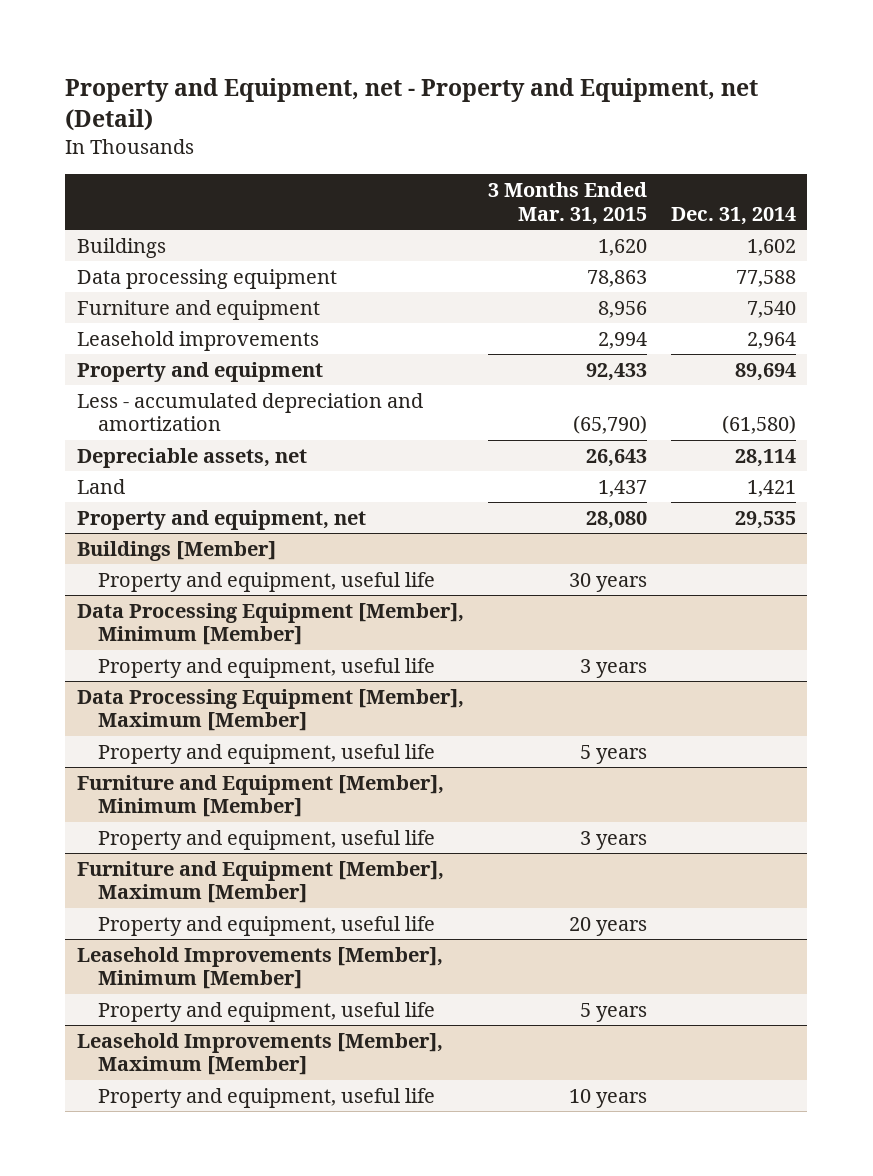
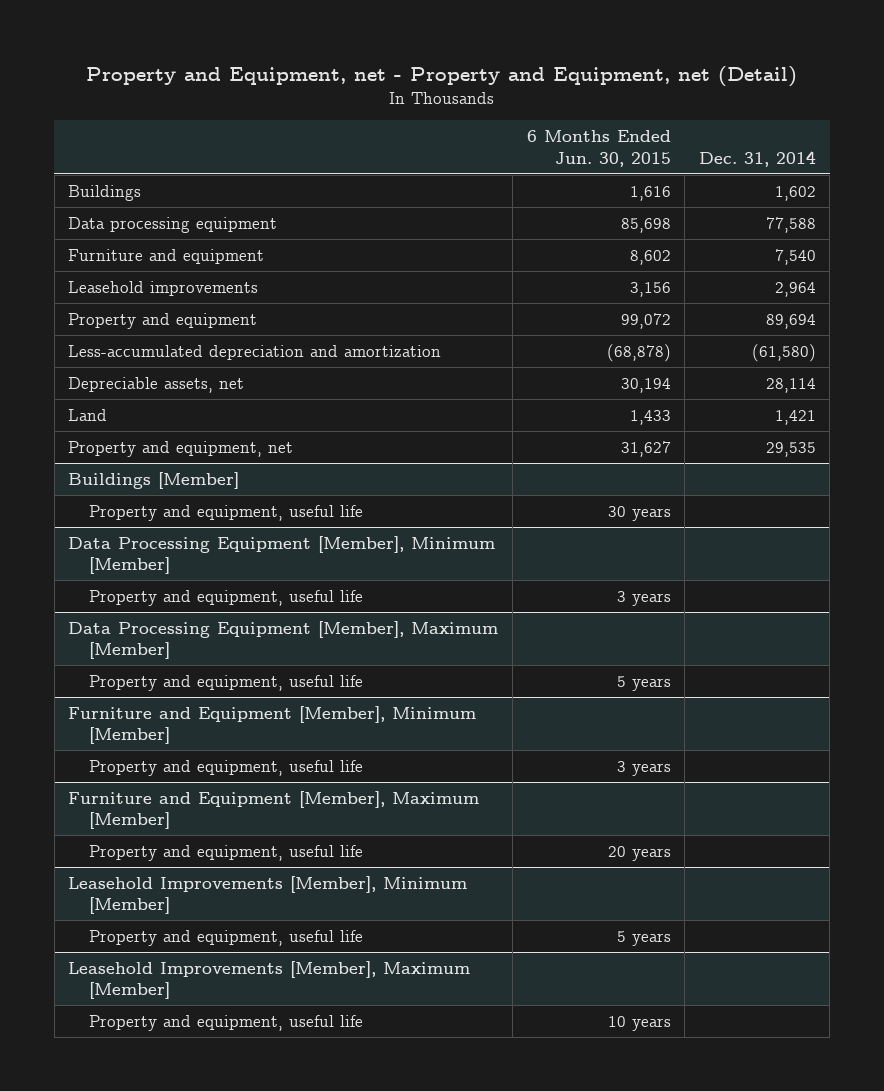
[487,182,647,225] 3 Months Ended Mar. 31, 2015 -> none
none -> [526,130,671,167] 6 Months Ended Jun. 30, 2015
[77,392,424,432] Less - accumulated depreciation and amortization -> [68,344,442,360] Less-accumulated depreciation and amortization

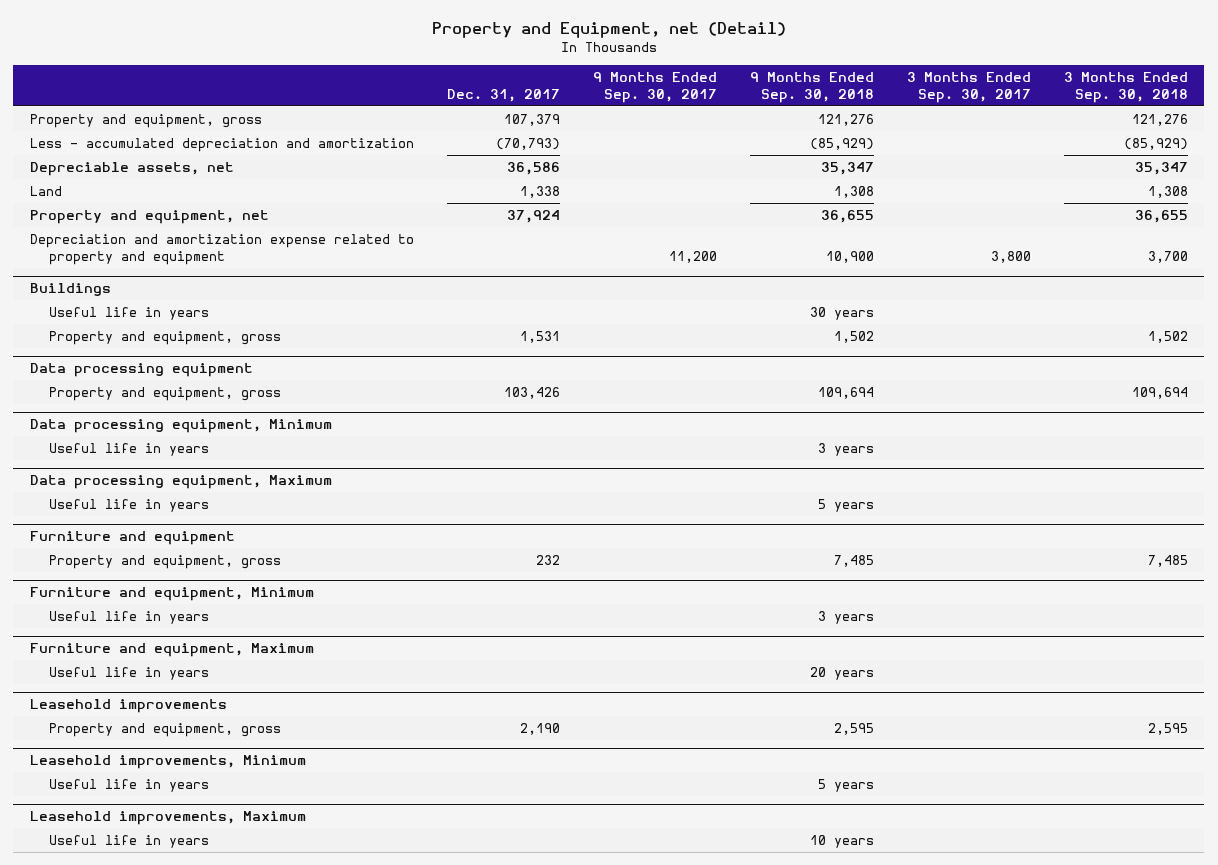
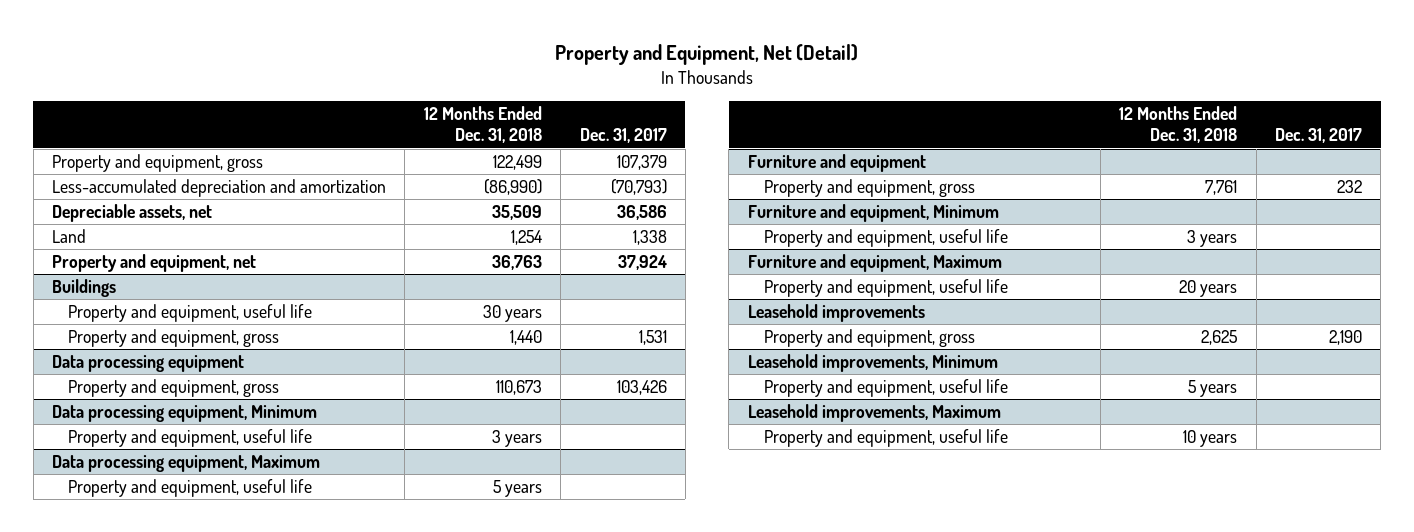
[431,21,786,38] Property and Equipment, net (Detail) -> [555,44,859,66] Property and Equipment, Net (Detail)
[592,71,717,103] 9 Months Ended Sep. 30, 2017 -> none
[749,71,874,103] 9 Months Ended Sep. 30, 2018 -> none
[906,71,1031,103] 3 Months Ended Sep. 30, 2017 -> none
[1063,71,1188,103] 3 Months Ended Sep. 30, 2018 -> none
none -> [423,106,542,144] 12 Months Ended Dec. 31, 2018
[29,138,414,153] Less - accumulated depreciation and amortization -> [52,179,387,198] Less-accumulated depreciation and amortization
[29,234,414,265] Depreciation and amortization expense related to property and equipment -> none
[48,307,209,321] Useful life in years -> [68,304,313,323] Property and equipment, useful life
[48,443,209,457] Useful life in years -> [68,429,313,448] Property and equipment, useful life
[48,499,209,513] Useful life in years -> [68,479,313,498] Property and equipment, useful life
[48,611,209,625] Useful life in years -> [763,229,1008,248] Property and equipment, useful life
[48,667,209,681] Useful life in years -> [763,279,1008,298] Property and equipment, useful life
[48,779,209,793] Useful life in years -> [763,379,1008,398] Property and equipment, useful life
[48,835,209,849] Useful life in years -> [763,429,1008,448] Property and equipment, useful life

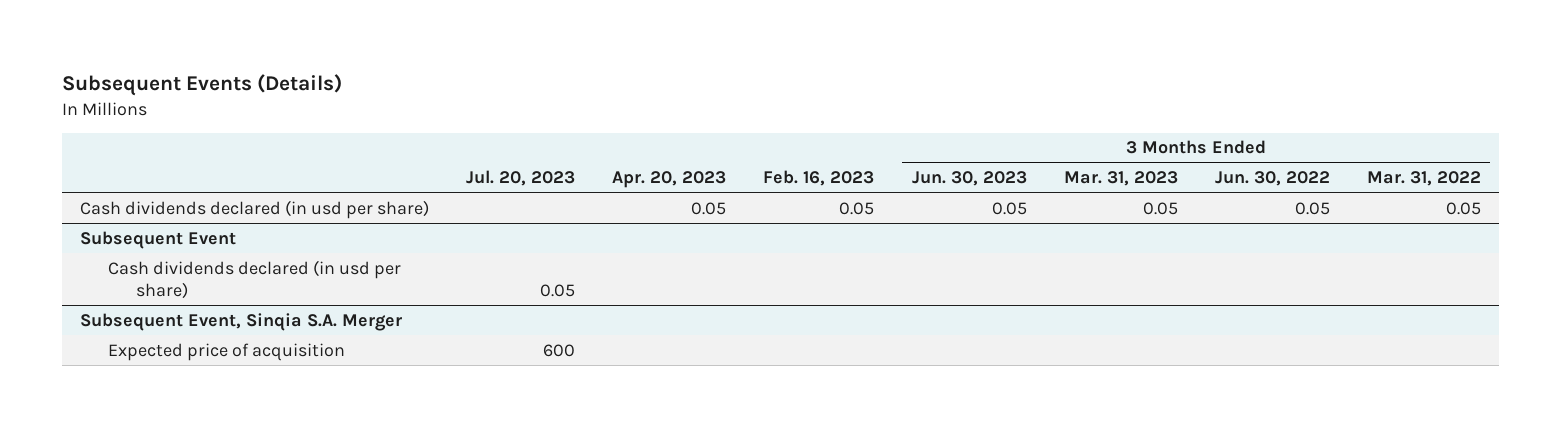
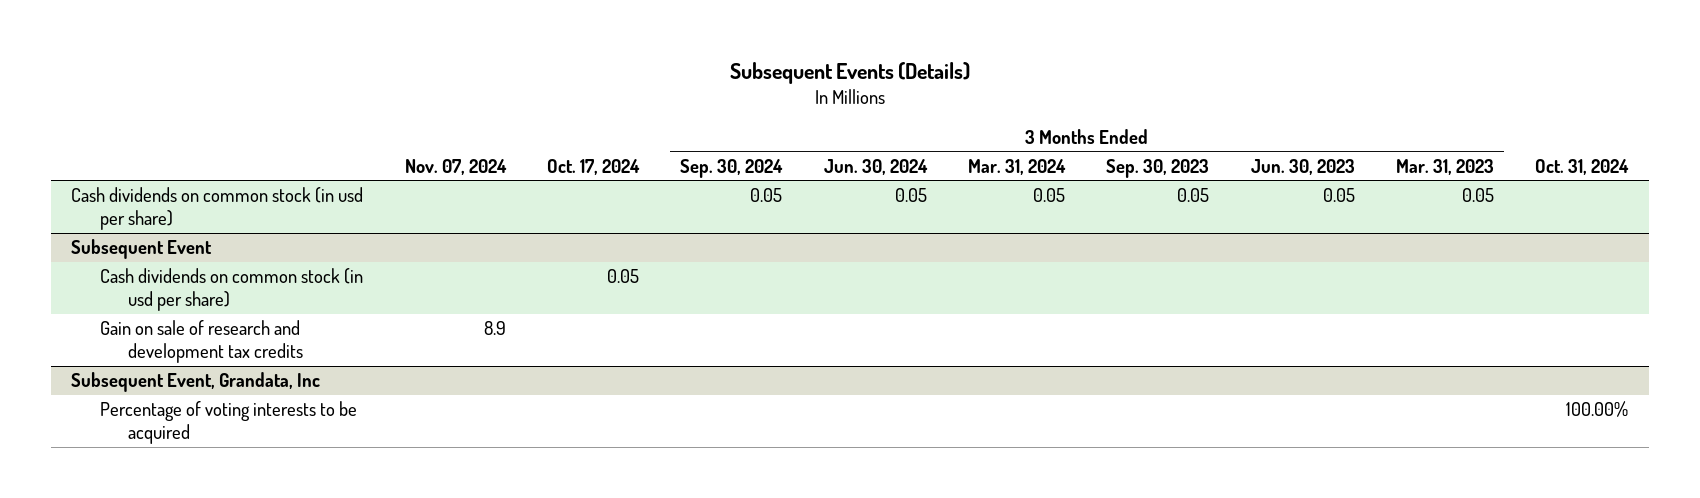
[466,170,576,187] Jul. 20, 2023 -> none
[612,171,727,189] Apr. 20, 2023 -> none
[763,170,875,187] Feb. 16, 2023 -> none
[1214,171,1330,187] Jun. 30, 2022 -> none
[1366,171,1481,187] Mar. 31, 2022 -> none
none -> [404,158,507,175] Nov. 07, 2024
none -> [547,158,641,175] Oct. 17, 2024
none -> [680,158,784,178] Sep. 30, 2024
none -> [823,158,928,175] Jun. 30, 2024
none -> [968,158,1067,175] Mar. 31, 2024
none -> [1106,158,1210,178] Sep. 30, 2023
none -> [1535,158,1630,175] Oct. 31, 2024
[80,199,430,219] Cash dividends declared (in usd per share) -> [71,187,364,230] Cash dividends on common stock (in usd per share)
[80,312,403,331] Subsequent Event, Sinqia S.A. Merger -> none
[108,342,346,361] Expected price of acquisition -> none
[108,259,402,300] Cash dividends declared (in usd per share) -> [99,268,363,311] Cash dividends on common stock (in usd per share)
none -> [99,320,304,363] Gain on sale of research and development tax credits
none -> [71,372,321,393] Subsequent Event, Grandata, Inc
none -> [99,401,357,444] Percentage of voting interests to be acquired

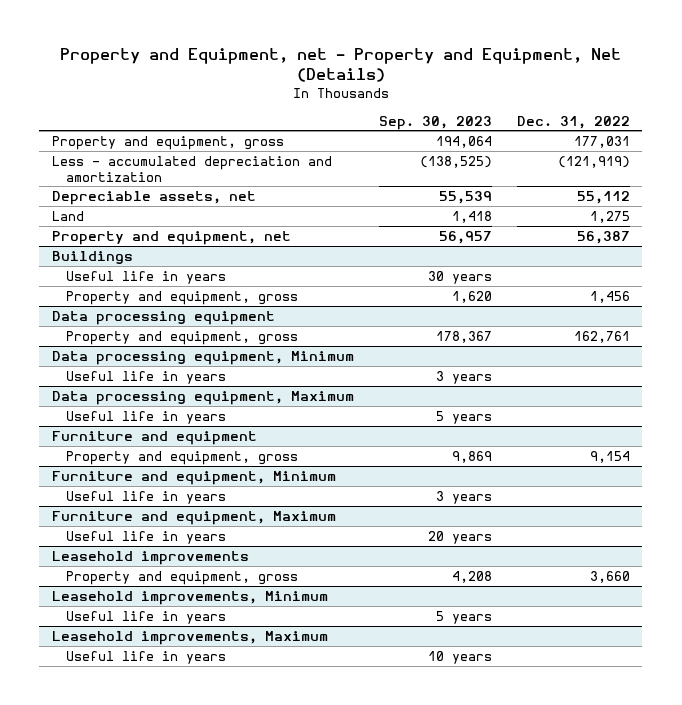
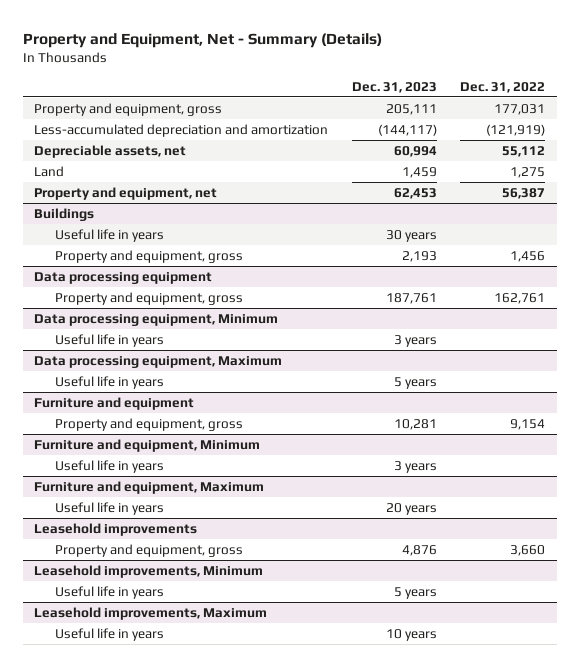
[59,47,621,83] Property and Equipment, net - Property and Equipment, Net (Details) -> [22,32,382,48] Property and Equipment, Net - Summary (Details)
[378,115,492,130] Sep. 30, 2023 -> none
none -> [351,81,437,93] Dec. 31, 2023
[51,155,332,182] Less - accumulated depreciation and amortization -> [34,123,329,137] Less-accumulated depreciation and amortization

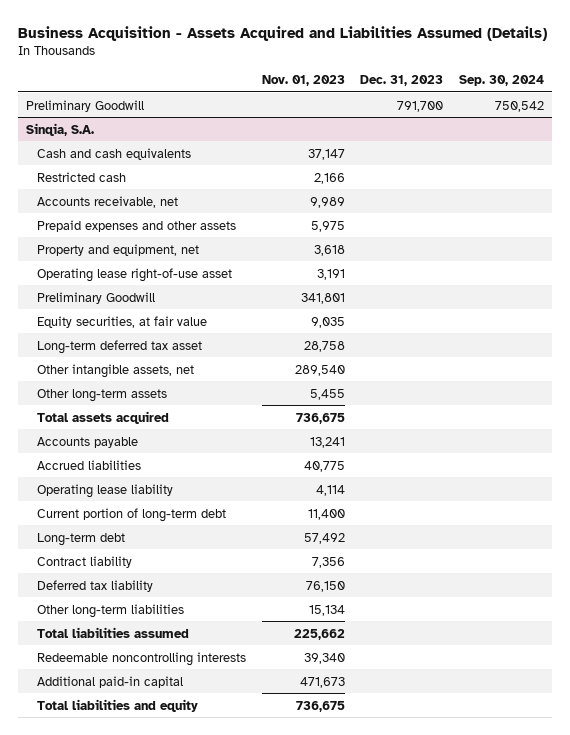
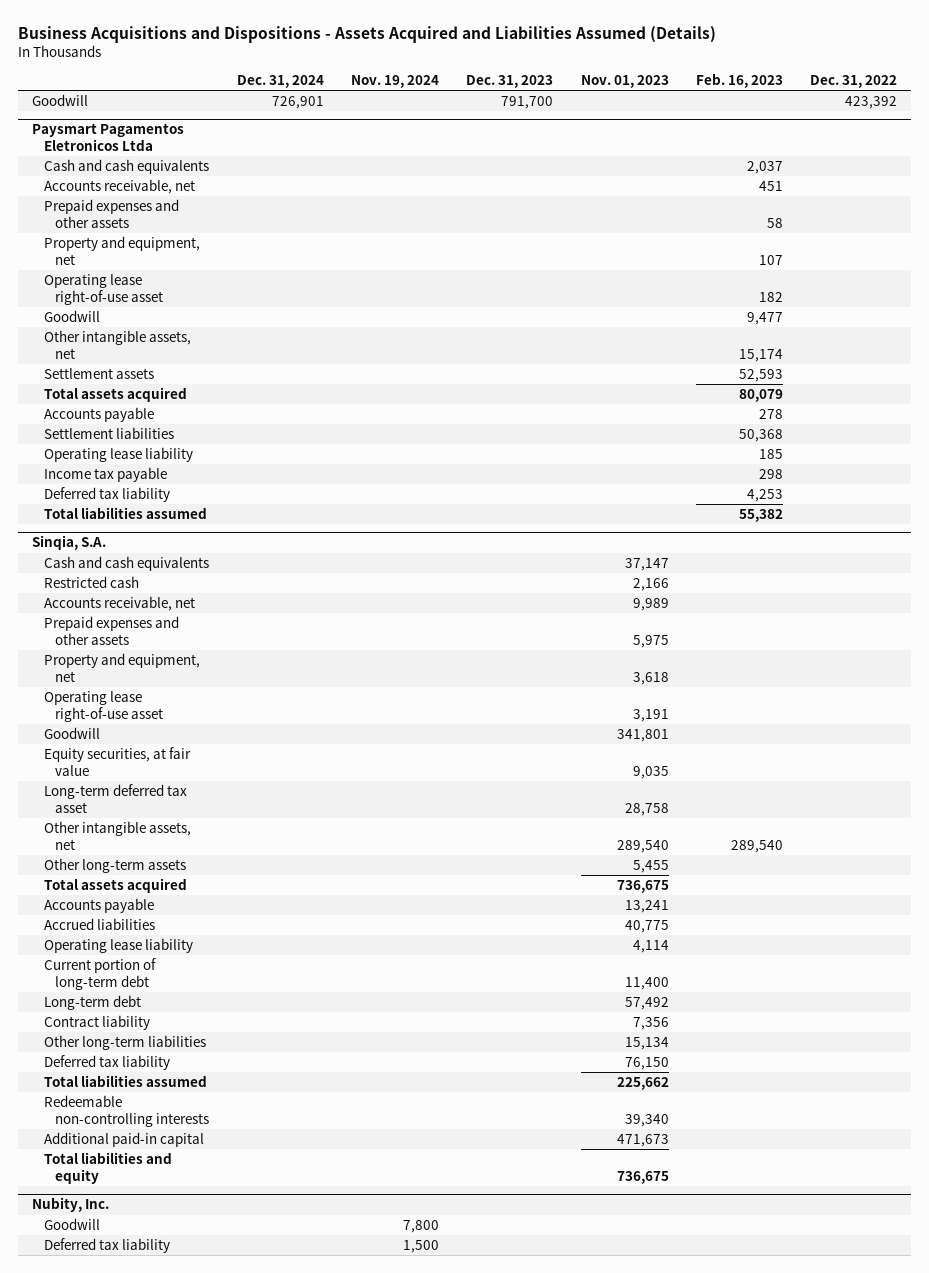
[17,25,547,41] Business Acquisition - Assets Acquired and Liabilities Assumed (Details) -> [18,25,717,43] Business Acquisitions and Dispositions - Assets Acquired and Liabilities Assumed (Details)
[458,74,544,86] Sep. 30, 2024 -> none
none -> [236,74,324,88] Dec. 31, 2024
none -> [350,74,439,88] Nov. 19, 2024
none -> [695,72,783,88] Feb. 16, 2023
none -> [810,74,898,88] Dec. 31, 2022
[25,99,144,112] Preliminary Goodwill -> [31,93,88,106] Goodwill
none -> [31,123,184,152] Paysmart Pagamentos Eletronicos Ltda
none -> [43,158,209,174] Cash and cash equivalents
none -> [43,178,195,194] Accounts receivable, net
none -> [43,198,179,228] Prepaid expenses and other assets
none -> [43,235,200,265] Property and equipment, net
none -> [43,273,164,305] Operating lease right-of-use asset
none -> [43,309,100,322] Goodwill
none -> [43,329,191,359] Other intangible assets, net
none -> [43,367,154,379] Settlement assets
none -> [43,386,187,402] Total assets acquired
none -> [43,406,154,422] Accounts payable
none -> [43,426,174,439] Settlement liabilities
none -> [43,446,193,462] Operating lease liability
none -> [43,466,167,482] Income tax payable
none -> [43,486,170,502] Deferred tax liability
none -> [43,506,207,519] Total liabilities assumed
[36,291,155,304] Preliminary Goodwill -> [43,726,100,739] Goodwill
[36,579,153,592] Deferred tax liability -> [43,1054,170,1070] Deferred tax liability
[36,651,246,666] Redeemable noncontrolling interests -> [43,1094,210,1127] Redeemable non-controlling interests
none -> [31,1197,109,1213] Nubity, Inc.
none -> [43,1217,100,1230] Goodwill
none -> [43,1237,170,1253] Deferred tax liability

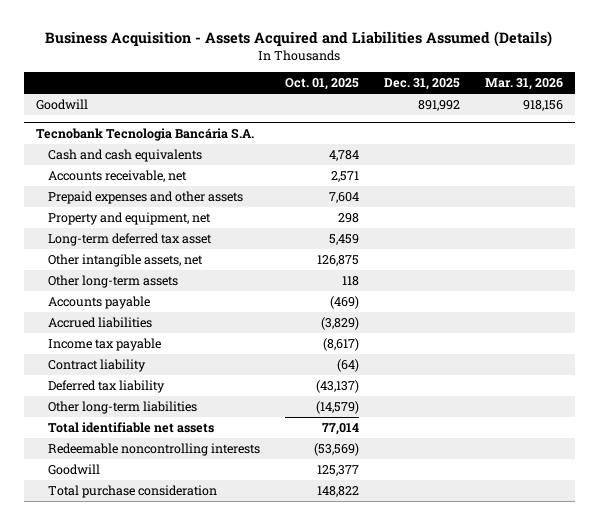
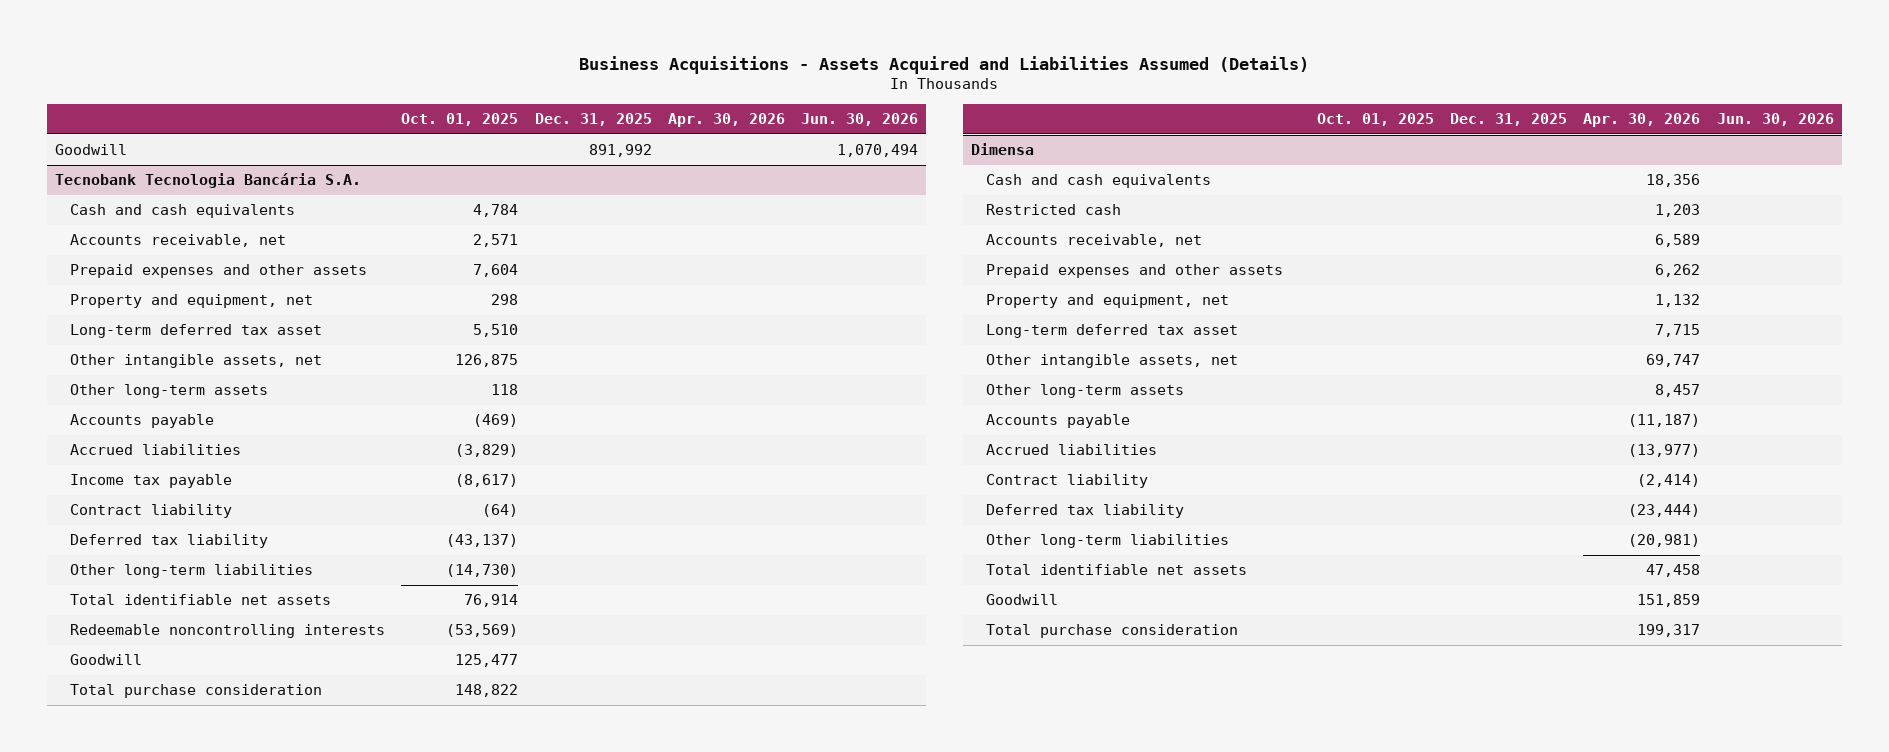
[45,31,553,48] Business Acquisition - Assets Acquired and Liabilities Assumed (Details) -> [579,55,1310,74] Business Acquisitions - Assets Acquired and Liabilities Assumed (Details)
[484,78,563,91] Mar. 31, 2026 -> none
none -> [667,113,785,128] Apr. 30, 2026
none -> [801,113,919,127] Jun. 30, 2026
[329,233,360,245] 5,459 -> [473,324,519,338] 5,510
[316,400,360,414] (14,579) -> [446,564,519,578] (14,730)
[322,422,360,435] 77,014 -> [464,594,519,608] 76,914
[317,464,360,476] 125,377 -> [455,654,519,668] 125,477
none -> [970,143,1034,156] Dimensa
none -> [985,174,1211,189] Cash and cash equivalents
none -> [985,204,1121,216] Restricted cash
none -> [985,234,1202,248] Accounts receivable, net
none -> [985,264,1283,279] Prepaid expenses and other assets
none -> [985,294,1229,309] Property and equipment, net
none -> [985,324,1238,339] Long-term deferred tax asset
none -> [985,354,1238,369] Other intangible assets, net
none -> [985,384,1184,399] Other long-term assets
none -> [985,414,1130,429] Accounts payable
none -> [985,444,1157,456] Accrued liabilities
none -> [985,474,1148,489] Contract liability
none -> [985,504,1184,519] Deferred tax liability
none -> [985,534,1229,549] Other long-term liabilities
none -> [985,564,1247,576] Total identifiable net assets
none -> [985,594,1058,606] Goodwill
none -> [985,624,1238,639] Total purchase consideration

